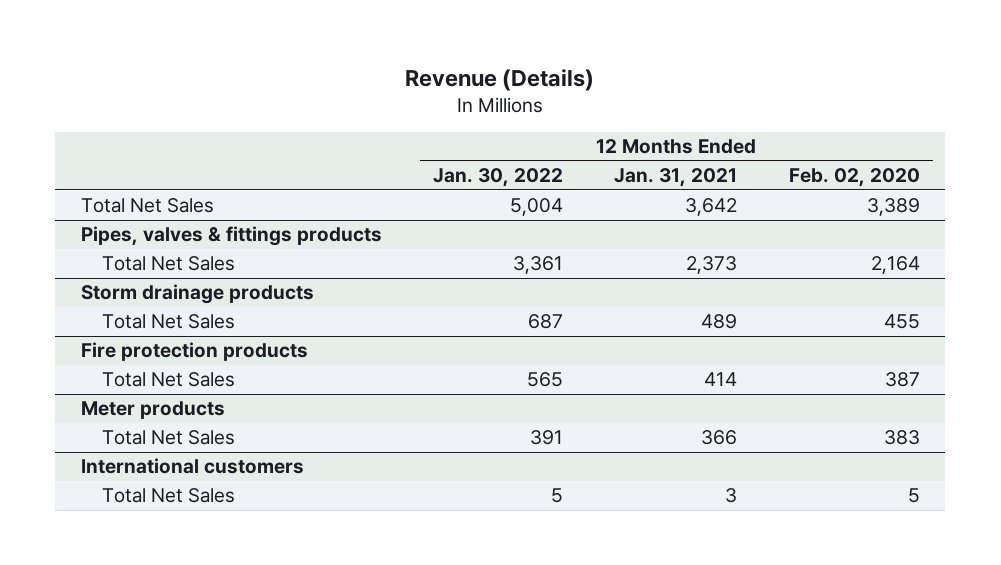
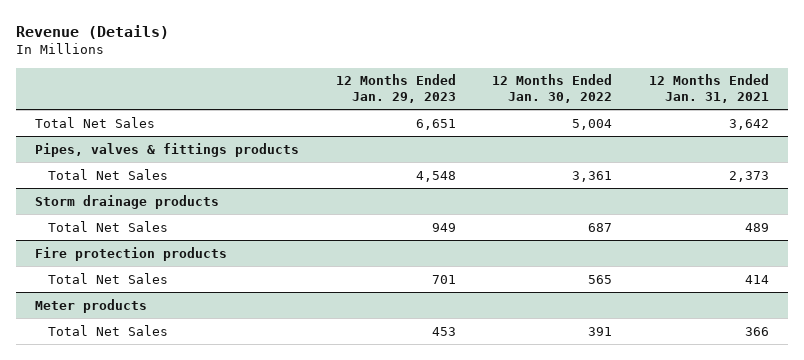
[788,168,920,188] Feb. 02, 2020 -> none
none -> [335,74,456,104] 12 Months Ended Jan. 29, 2023
[80,458,304,475] International customers -> none
[102,488,236,504] Total Net Sales -> none

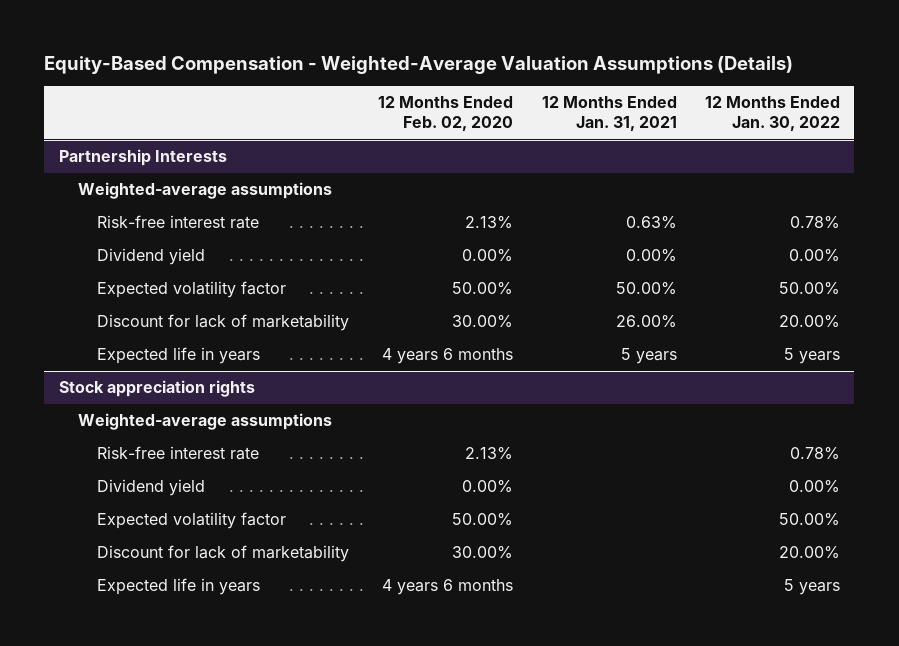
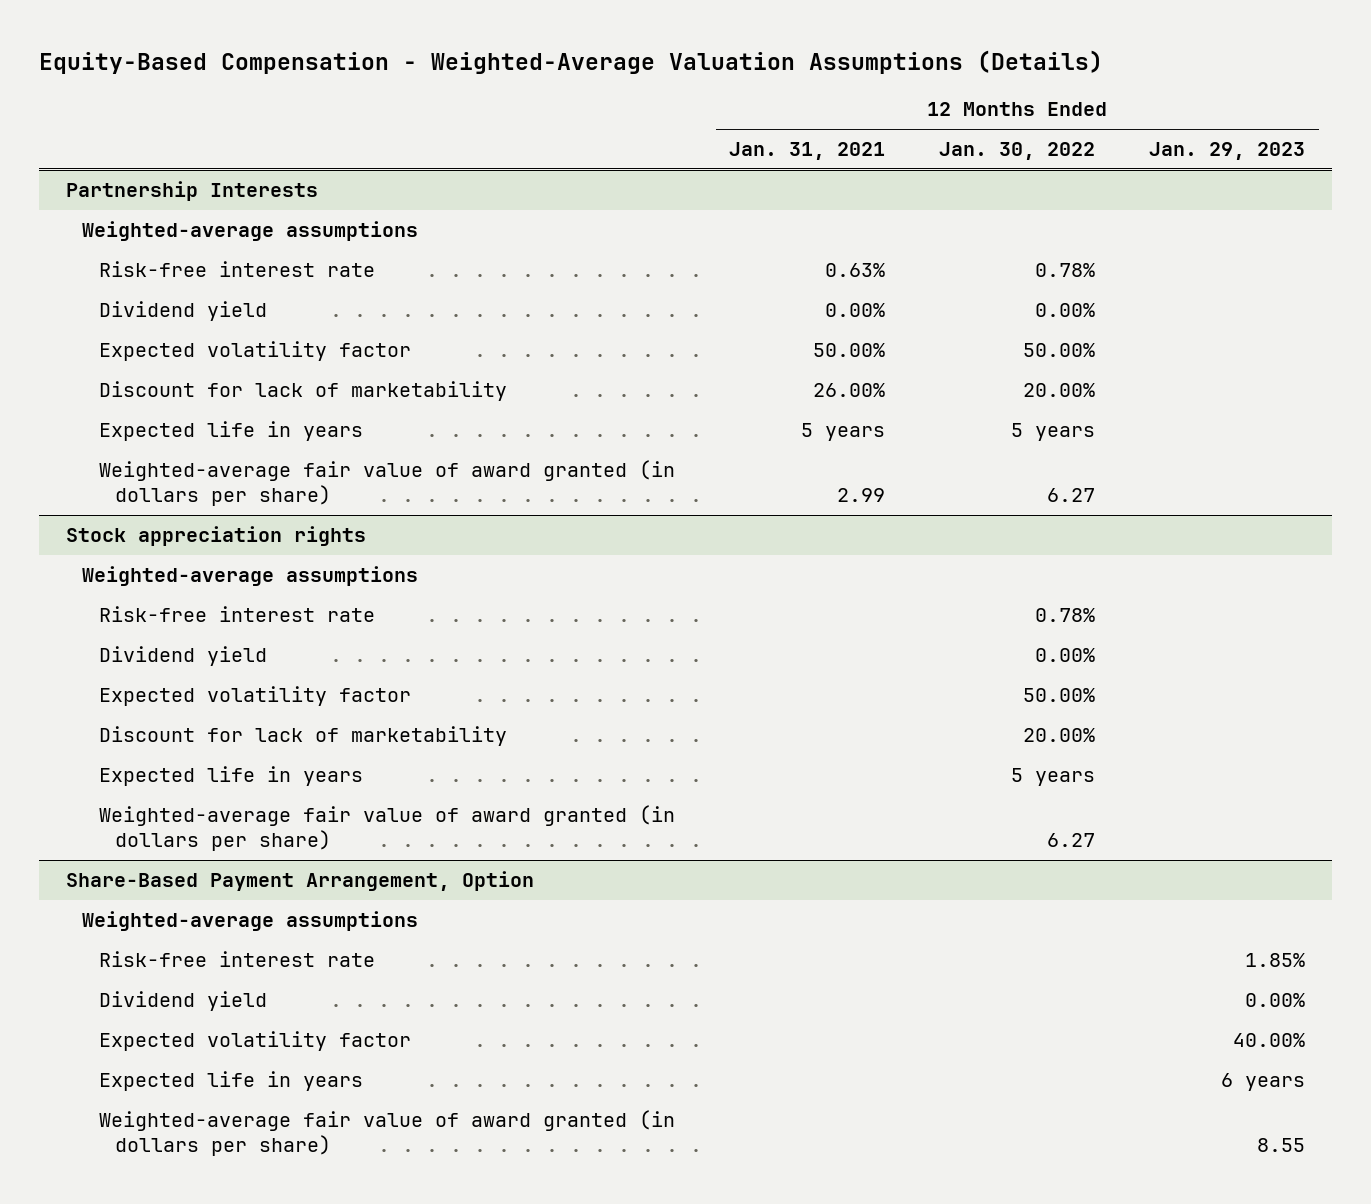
[377,95,513,132] 12 Months Ended Feb. 02, 2020 -> none
none -> [1149,142,1306,161] Jan. 29, 2023
none -> [98,460,675,507] Weighted-average fair value of award granted (in dollars per share)
none -> [98,805,675,852] Weighted-average fair value of award granted (in dollars per share)
none -> [66,871,535,892] Share-Based Payment Arrangement, Option
none -> [82,911,419,932] Weighted-average assumptions
none -> [98,951,375,968] Risk-free interest rate
none -> [98,991,267,1012] Dividend yield
none -> [98,1031,411,1052] Expected volatility factor
none -> [98,1071,363,1092] Expected life in years
none -> [98,1110,675,1157] Weighted-average fair value of award granted (in dollars per share)

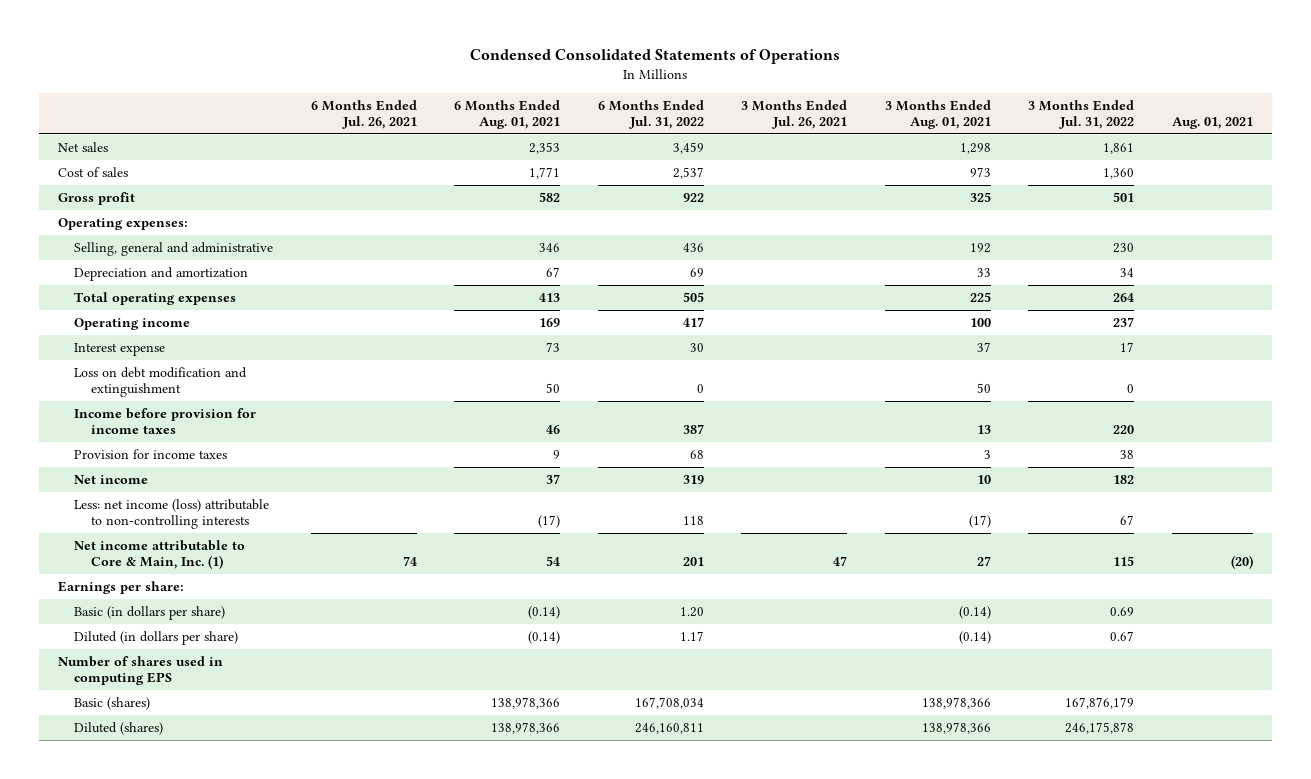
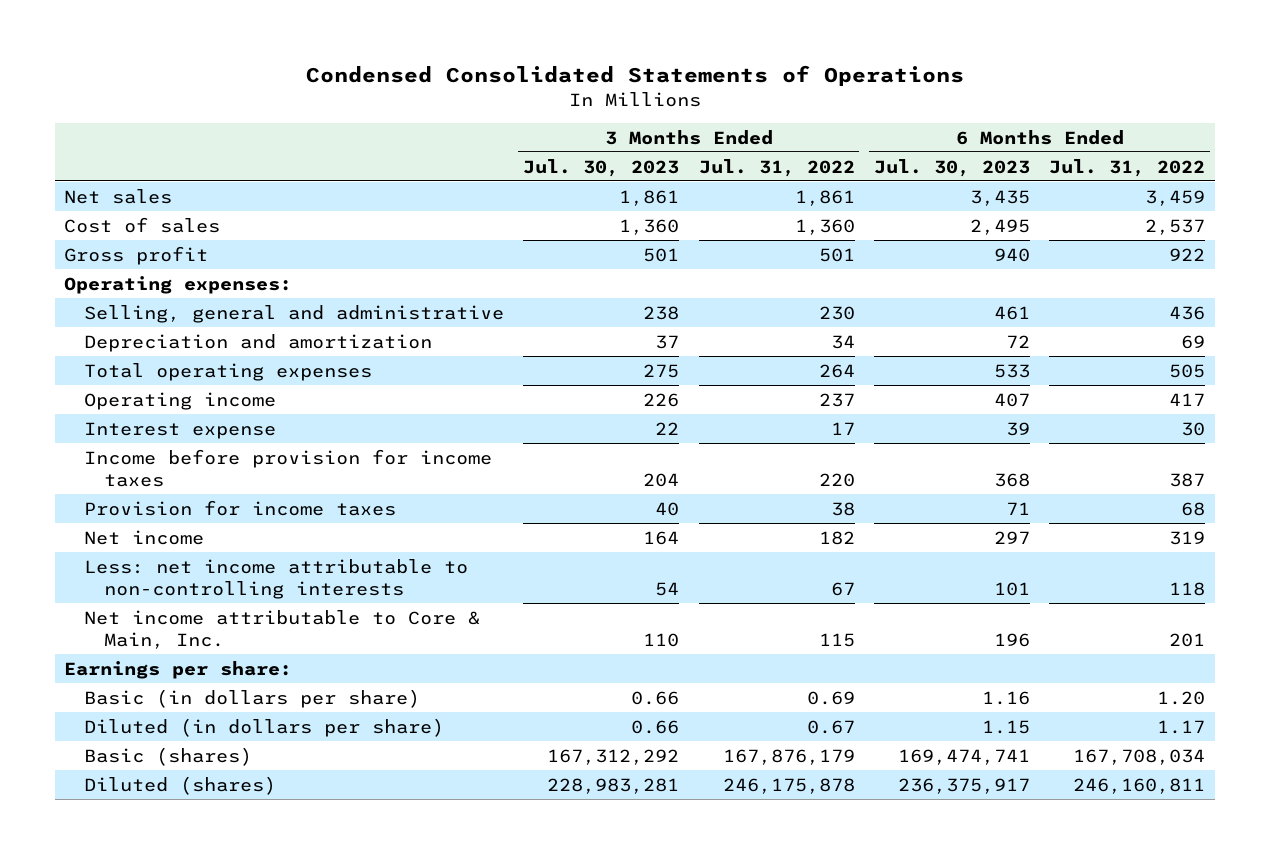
[310,99,417,129] 6 Months Ended Jul. 26, 2021 -> none
[454,99,561,129] 6 Months Ended Aug. 01, 2021 -> none
[741,99,848,129] 3 Months Ended Jul. 26, 2021 -> none
[884,99,991,129] 3 Months Ended Aug. 01, 2021 -> none
[1171,116,1253,129] Aug. 01, 2021 -> none
none -> [523,158,680,177] Jul. 30, 2023
none -> [873,158,1030,177] Jul. 30, 2023
[74,367,248,398] Loss on debt modification and extinguishment -> none
[74,499,270,530] Less: net income (loss) attributable to non-controlling interests -> [83,558,468,599] Less: net income attributable to non-controlling interests
[74,540,246,570] Net income attributable to Core & Main, Inc. (1) -> [83,609,480,649] Net income attributable to Core & Main, Inc.
[57,656,223,686] Number of shares used in computing EPS -> none

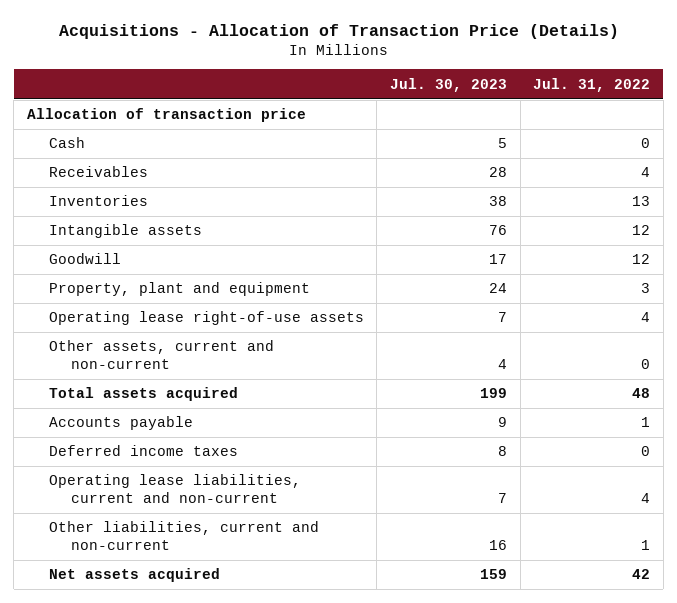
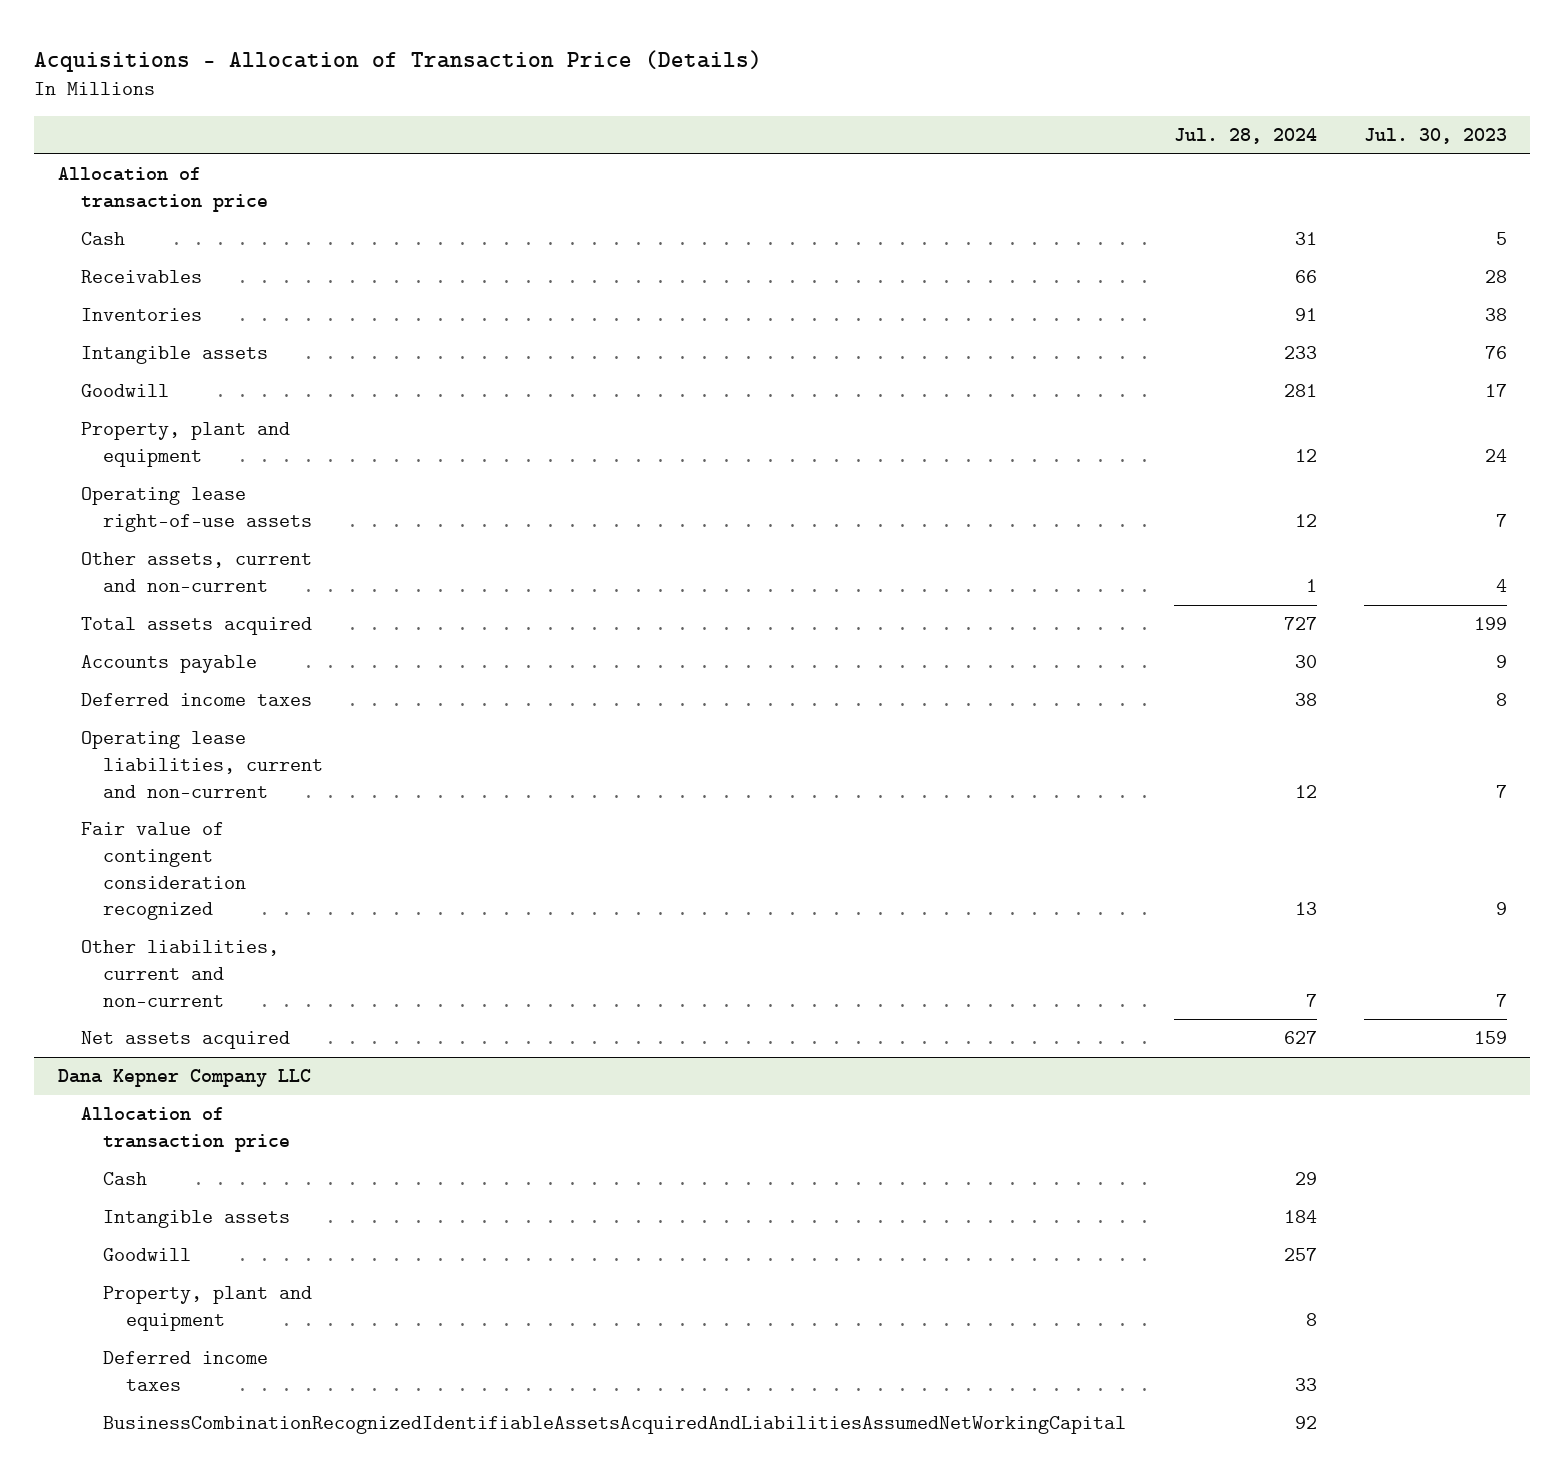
[533,77,651,92] Jul. 31, 2022 -> none
none -> [1173,128,1317,145] Jul. 28, 2024
none -> [80,822,247,921] Fair value of contingent consideration recognized
[489,540,508,551] 16 -> [1495,993,1507,1007] 7
none -> [57,1069,311,1088] Dana Kepner Company LLC
none -> [80,1107,291,1153] Allocation of transaction price
none -> [103,1172,148,1186] Cash
none -> [103,1210,291,1229] Intangible assets
none -> [103,1248,192,1262] Goodwill
none -> [103,1286,313,1332] Property, plant and equipment
none -> [103,1351,269,1392] Deferred income taxes
none -> [103,1416,1127,1435] BusinessCombinationRecognizedIdentifiableAssetsAcquiredAndLiabilitiesAssumedNetWorkingCapital

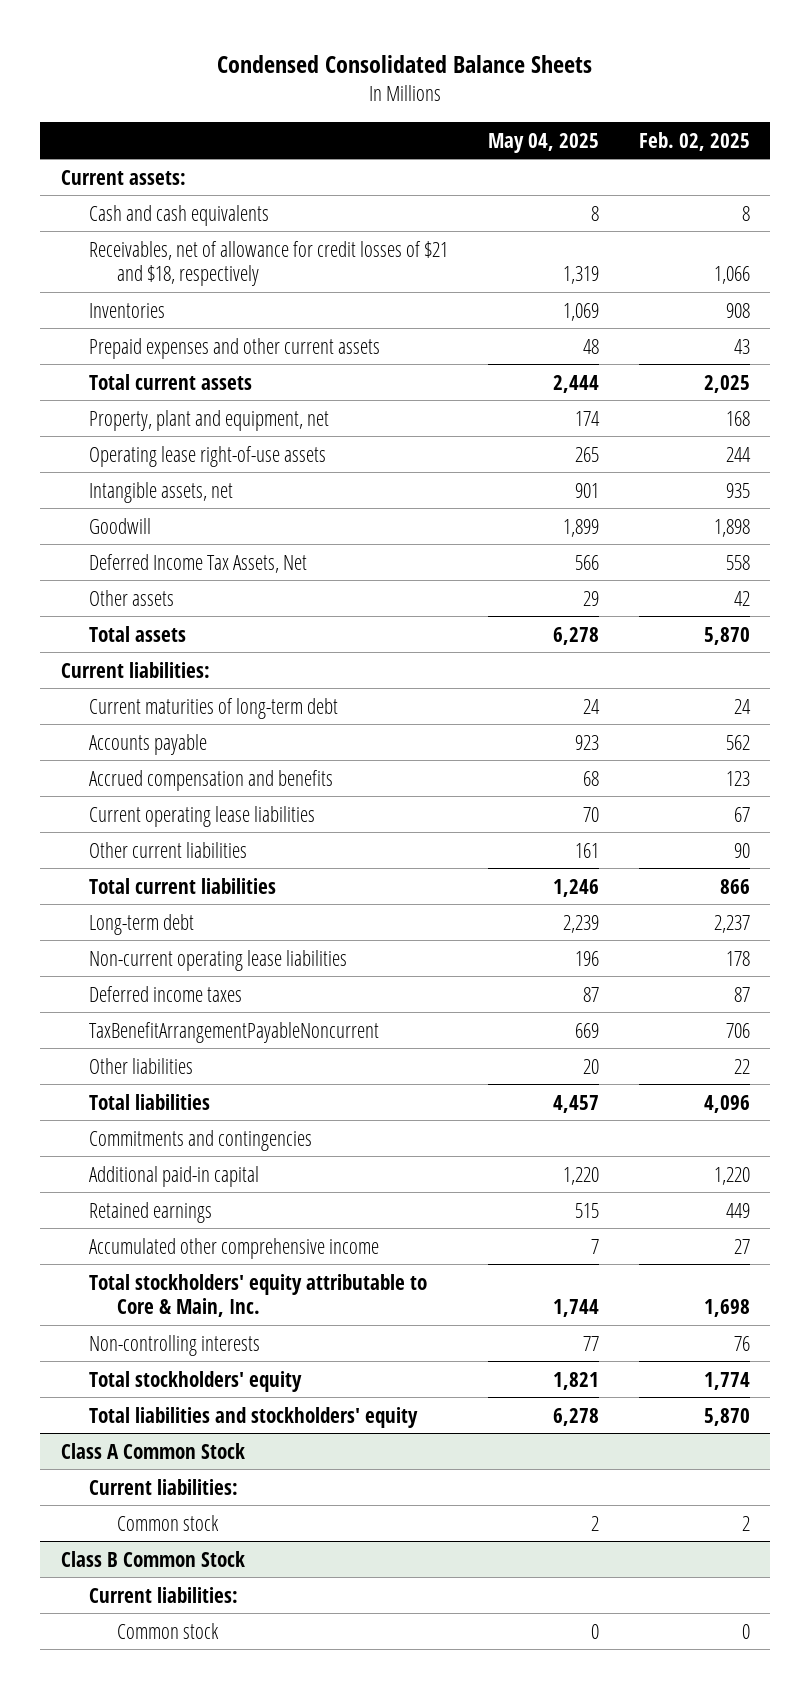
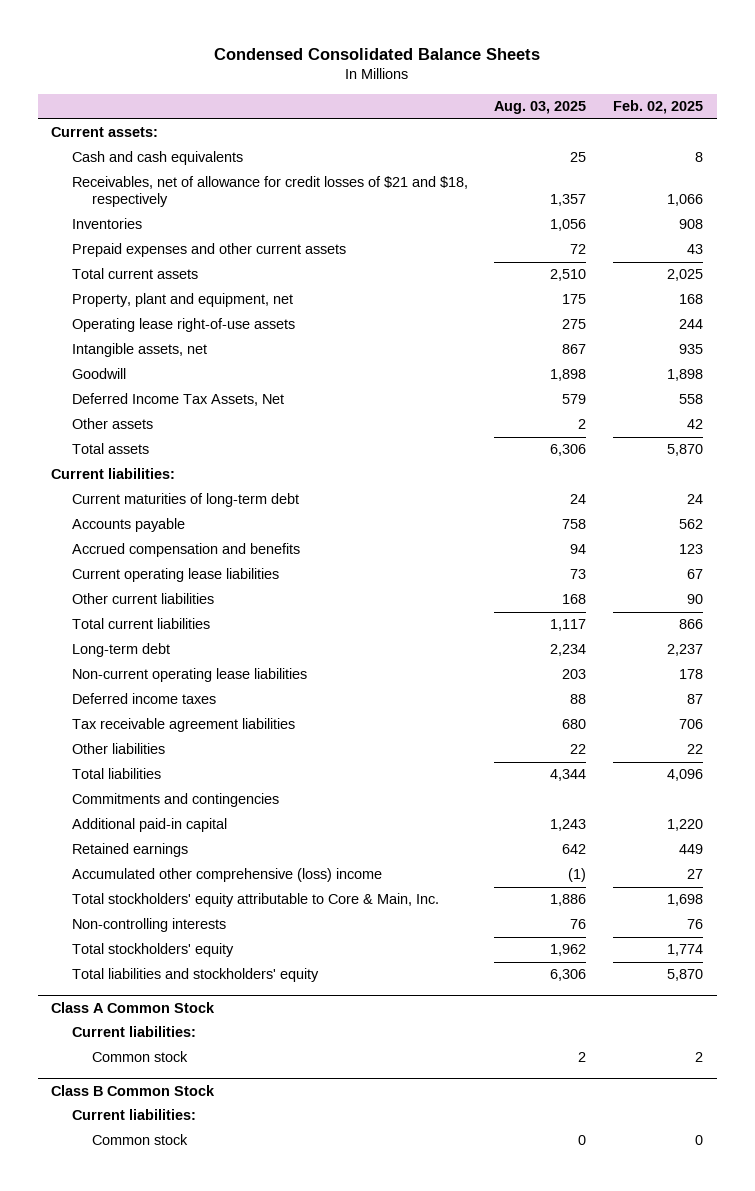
[487,132,599,153] May 04, 2025 -> none
none -> [494,101,587,115] Aug. 03, 2025
[88,1021,379,1043] TaxBenefitArrangementPayableNoncurrent -> [71,718,295,733] Tax receivable agreement liabilities
[88,1237,379,1259] Accumulated other comprehensive income -> [71,868,382,883] Accumulated other comprehensive (loss) income

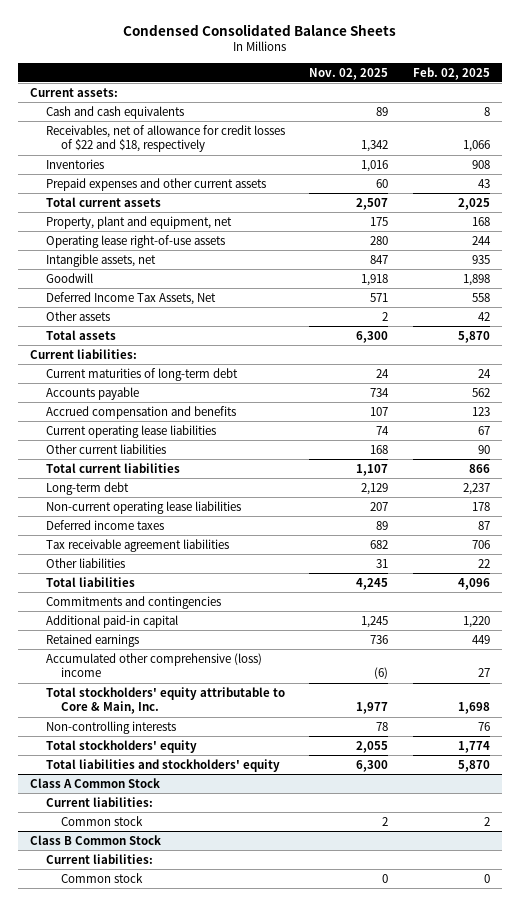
[494,101,587,115] Aug. 03, 2025 -> none
none -> [309,67,389,80] Nov. 02, 2025
[71,176,468,208] Receivables, net of allowance for credit losses of $21 and $18, respectively -> [45,124,285,153] Receivables, net of allowance for credit losses of $22 and $18, respectively

